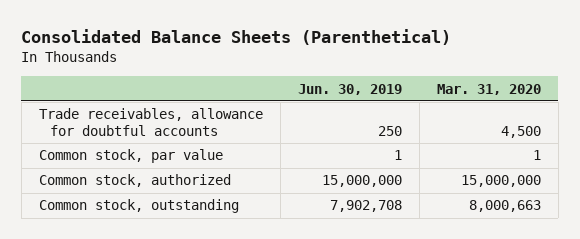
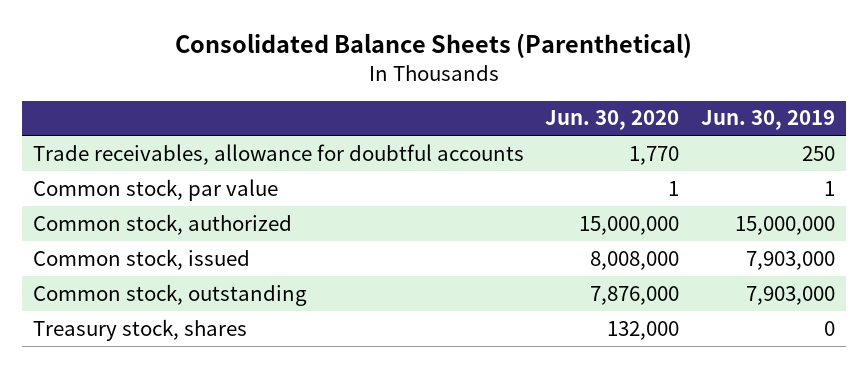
[436,83,541,95] Mar. 31, 2020 -> none
none -> [545,110,680,131] Jun. 30, 2020
none -> [32,248,250,270] Common stock, issued
[329,200,402,213] 7,902,708 -> [745,285,835,305] 7,903,000
none -> [32,318,247,341] Treasury stock, shares

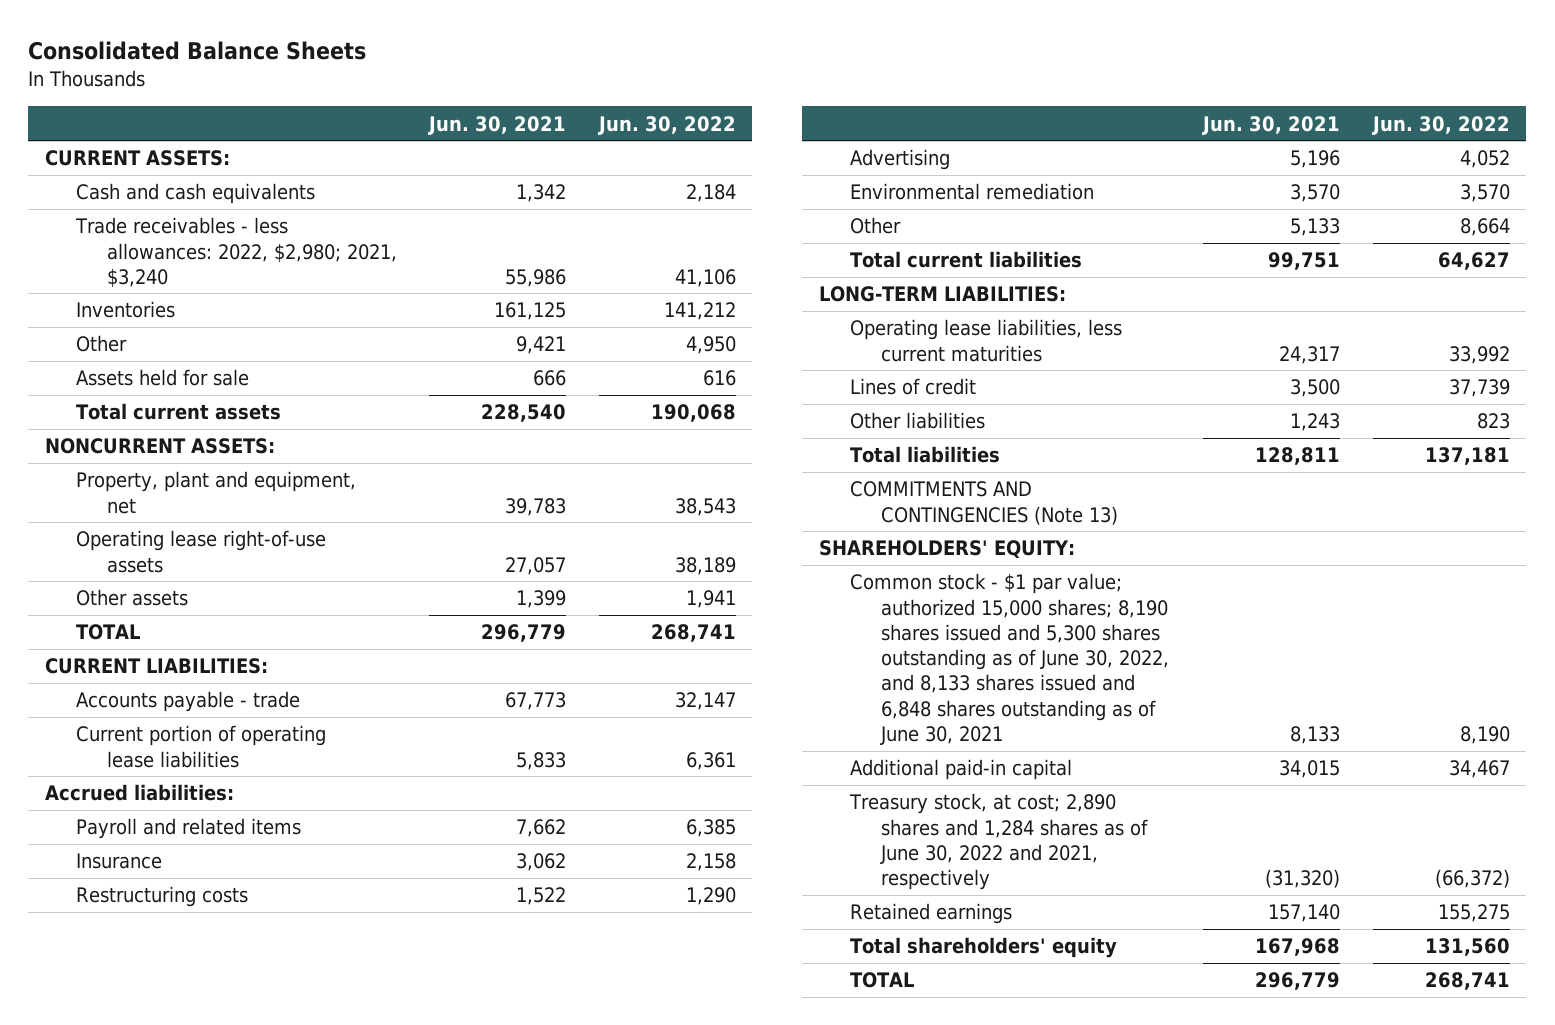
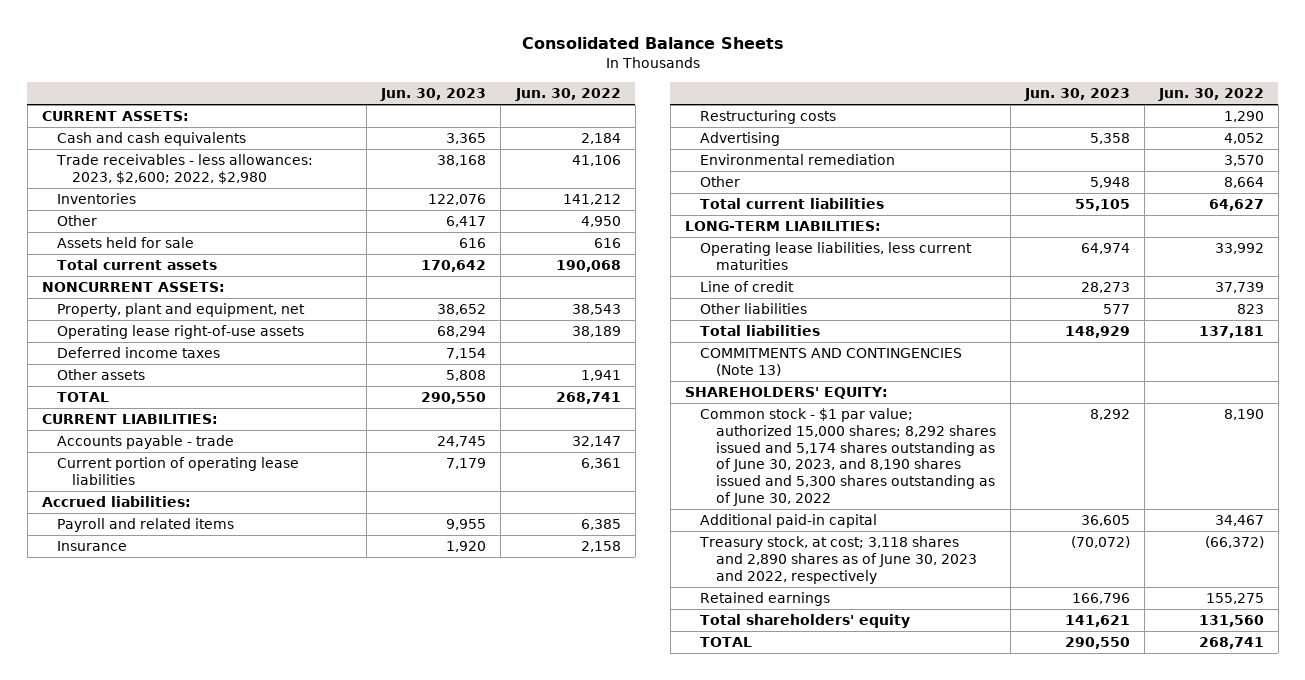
[428,115,567,135] Jun. 30, 2021 -> none
none -> [380,88,487,102] Jun. 30, 2023
[74,217,397,287] Trade receivables - less allowances: 2022, $2,980; 2021, $3,240 -> [55,154,313,184] Trade receivables - less allowances: 2023, $2,600; 2022, $2,980
none -> [56,347,220,359] Deferred income taxes
[849,378,976,396] Lines of credit -> [700,281,795,293] Line of credit
[849,573,1169,745] Common stock - $1 par value; authorized 15,000 shares; 8,190 shares issued and 5,300 shares outstanding as of June 30, 2022, and 8,133 shares issued and 6,848 shares outstanding as of June 30, 2021 -> [700,408,996,507] Common stock - $1 par value; authorized 15,000 shares; 8,292 shares issued and 5,174 shares outstanding as of June 30, 2023, and 8,190 shares issued and 5,300 shares outstanding as of June 30, 2022
[848,793,1148,891] Treasury stock, at cost; 2,890 shares and 1,284 shares as of June 30, 2022 and 2021, respectively -> [699,536,977,584] Treasury stock, at cost; 3,118 shares and 2,890 shares as of June 30, 2023 and 2022, respectively

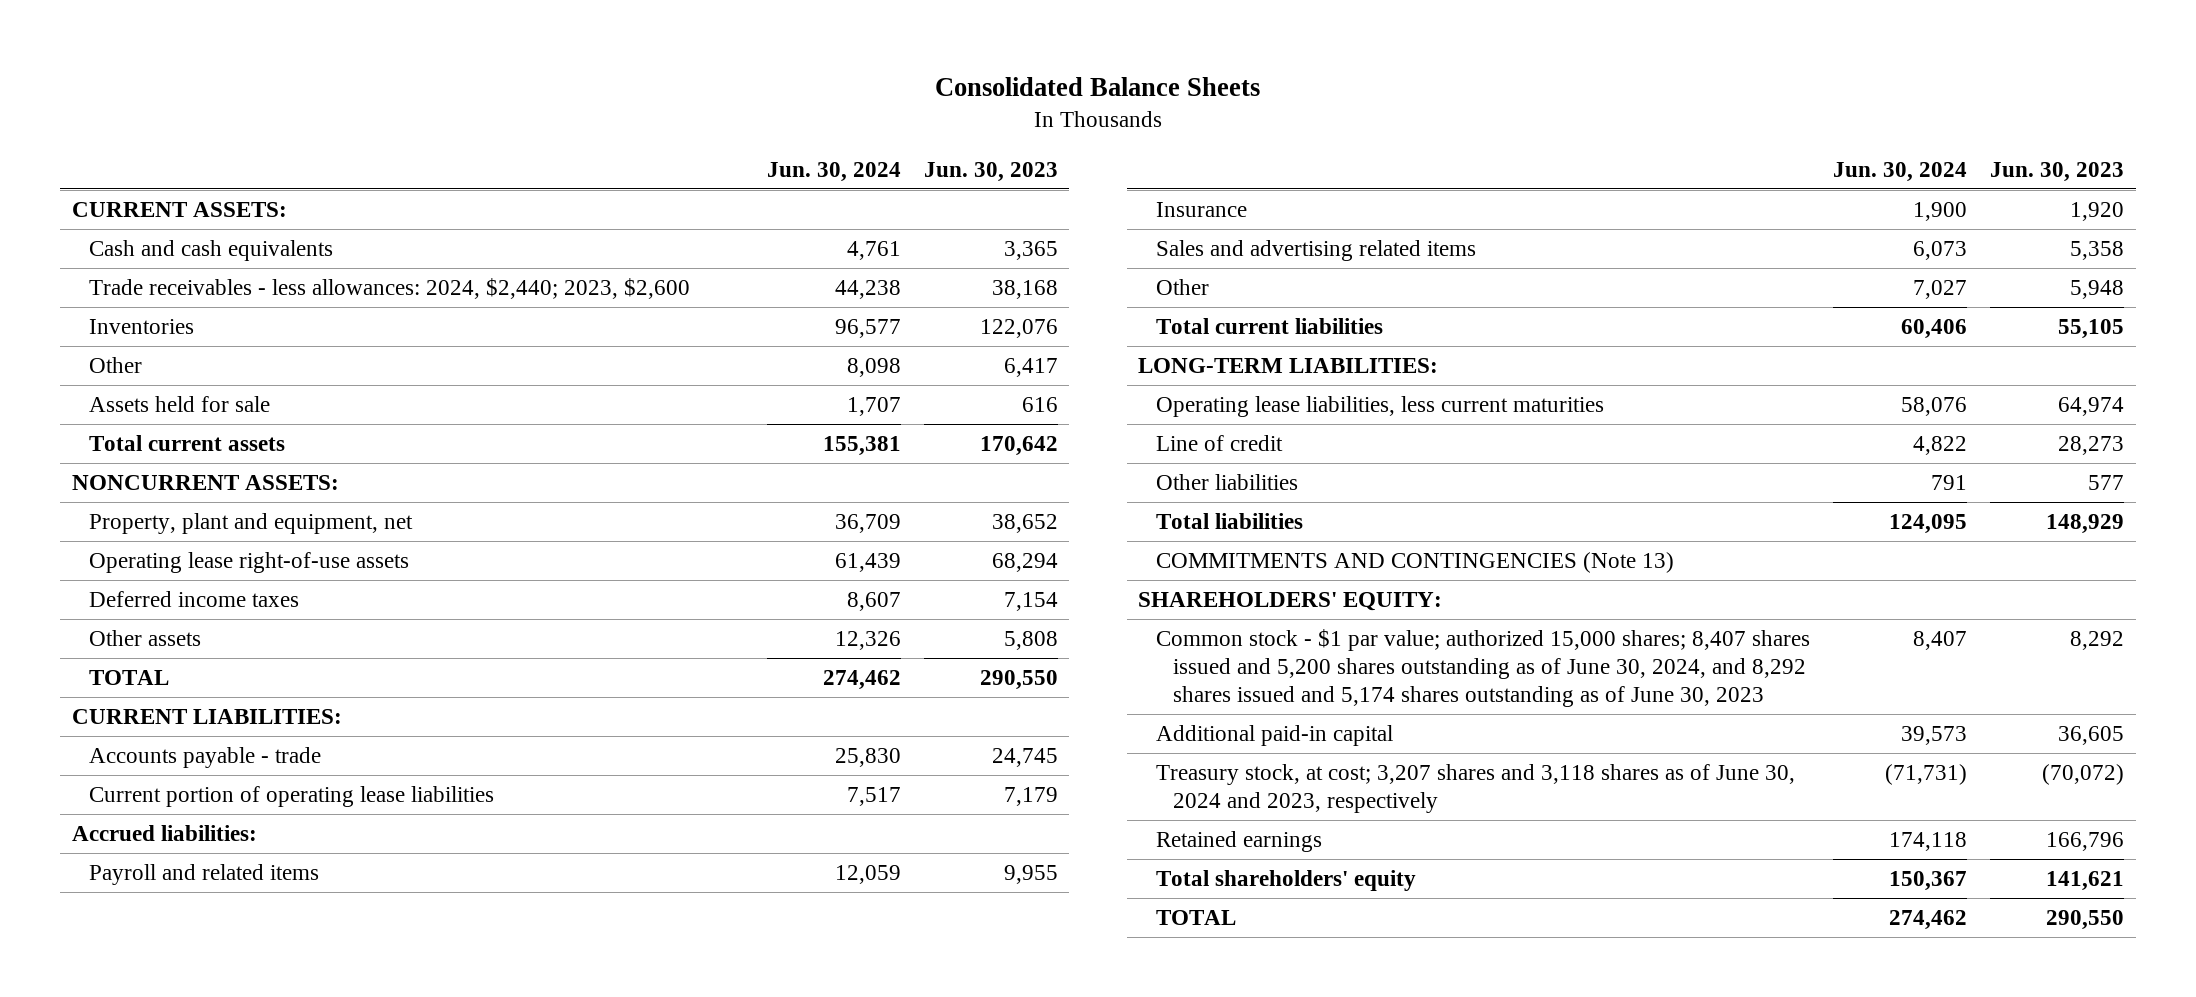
[514,88,621,102] Jun. 30, 2022 -> none
none -> [766,161,901,182] Jun. 30, 2024
[55,154,313,184] Trade receivables - less allowances: 2023, $2,600; 2022, $2,980 -> [89,277,691,299] Trade receivables - less allowances: 2024, $2,440; 2023, $2,600
[700,110,837,125] Restructuring costs -> none
[700,154,896,166] Environmental remediation -> none
[700,132,781,147] Advertising -> [1155,239,1476,261] Sales and advertising related items
[700,408,996,507] Common stock - $1 par value; authorized 15,000 shares; 8,292 shares issued and 5,174 shares outstanding as of June 30, 2023, and 8,190 shares issued and 5,300 shares outstanding as of June 30, 2022 -> [1155,628,1810,707] Common stock - $1 par value; authorized 15,000 shares; 8,407 shares issued and 5,200 shares outstanding as of June 30, 2024, and 8,292 shares issued and 5,174 shares outstanding as of June 30, 2023
[699,536,977,584] Treasury stock, at cost; 3,118 shares and 2,890 shares as of June 30, 2023 and 2022, respectively -> [1155,763,1795,813] Treasury stock, at cost; 3,207 shares and 3,118 shares as of June 30, 2024 and 2023, respectively

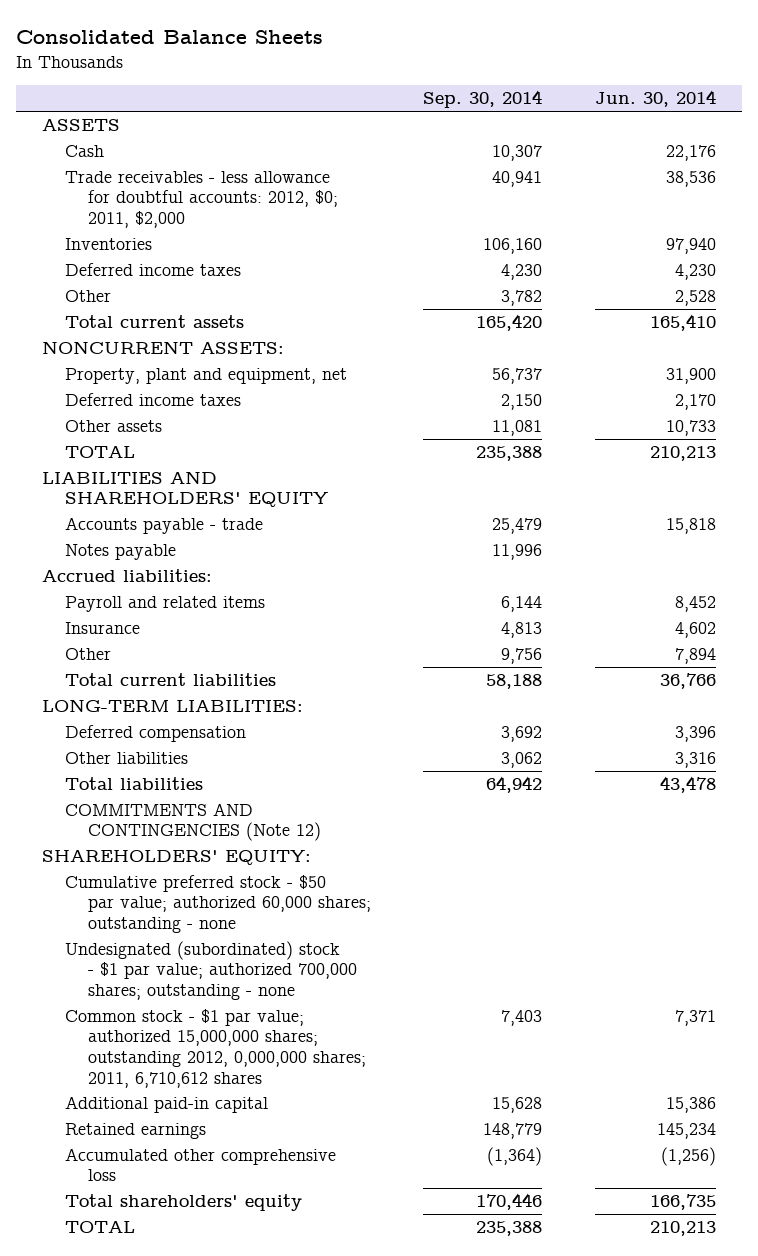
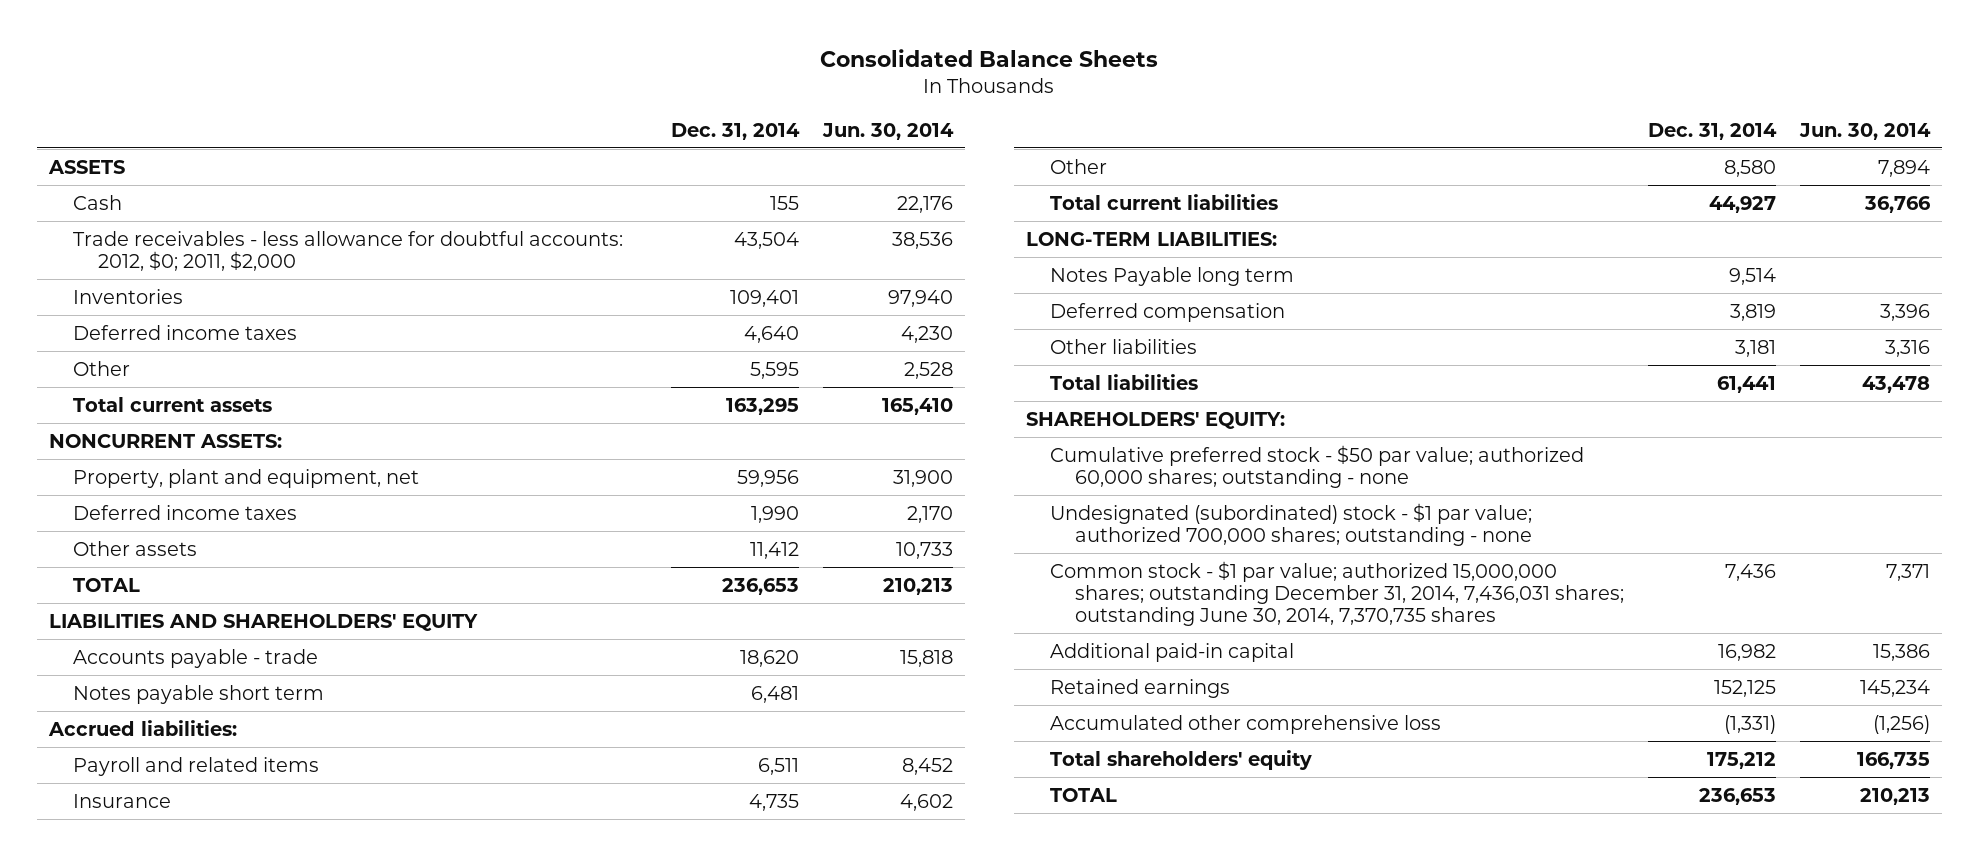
[423,90,543,109] Sep. 30, 2014 -> none
none -> [671,122,801,140] Dec. 31, 2014
[65,543,177,560] Notes payable -> [73,684,325,704] Notes payable short term
none -> [1050,266,1295,286] Notes Payable long term
[65,802,321,842] COMMITMENTS AND CONTINGENCIES (Note 12) -> none
[65,1008,366,1088] Common stock - $1 par value; authorized 15,000,000 shares; outstanding 2012, 0,000,000 shares; 2011, 6,710,612 shares -> [1050,560,1624,627] Common stock - $1 par value; authorized 15,000,000 shares; outstanding December 31, 2014, 7,436,031 shares; outstanding June 30, 2014, 7,370,735 shares

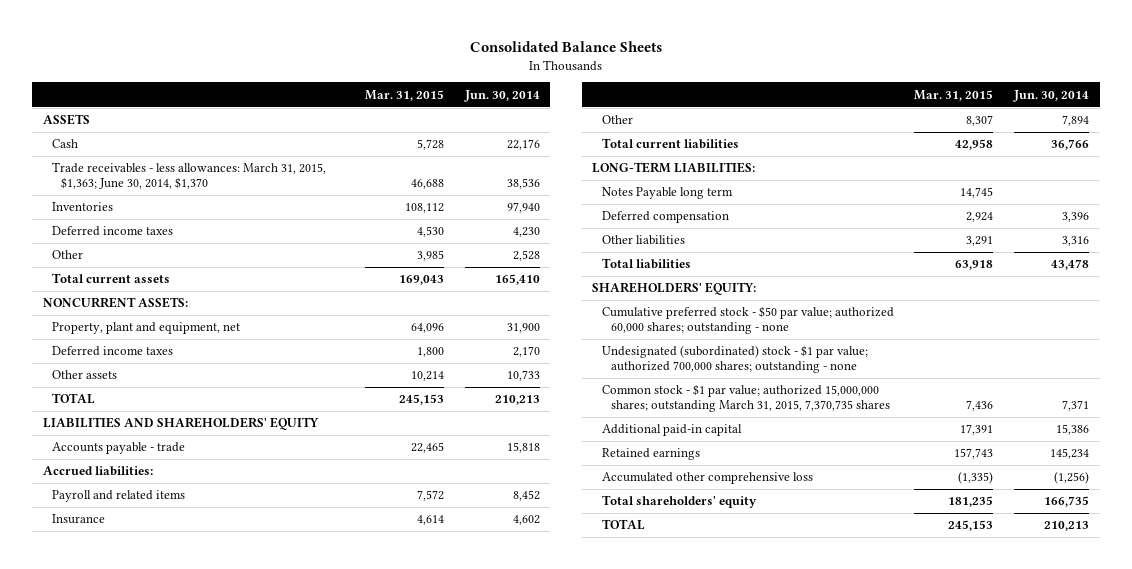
[671,122,801,140] Dec. 31, 2014 -> none
none -> [364,89,444,101] Mar. 31, 2015
[73,230,624,271] Trade receivables - less allowance for doubtful accounts: 2012, $0; 2011, $2,000 -> [52,162,327,190] Trade receivables - less allowances: March 31, 2015, $1,363; June 30, 2014, $1,370
[73,684,325,704] Notes payable short term -> none
[1050,560,1624,627] Common stock - $1 par value; authorized 15,000,000 shares; outstanding December 31, 2014, 7,436,031 shares; outstanding June 30, 2014, 7,370,735 shares -> [601,384,891,413] Common stock - $1 par value; authorized 15,000,000 shares; outstanding March 31, 2015, 7,370,735 shares

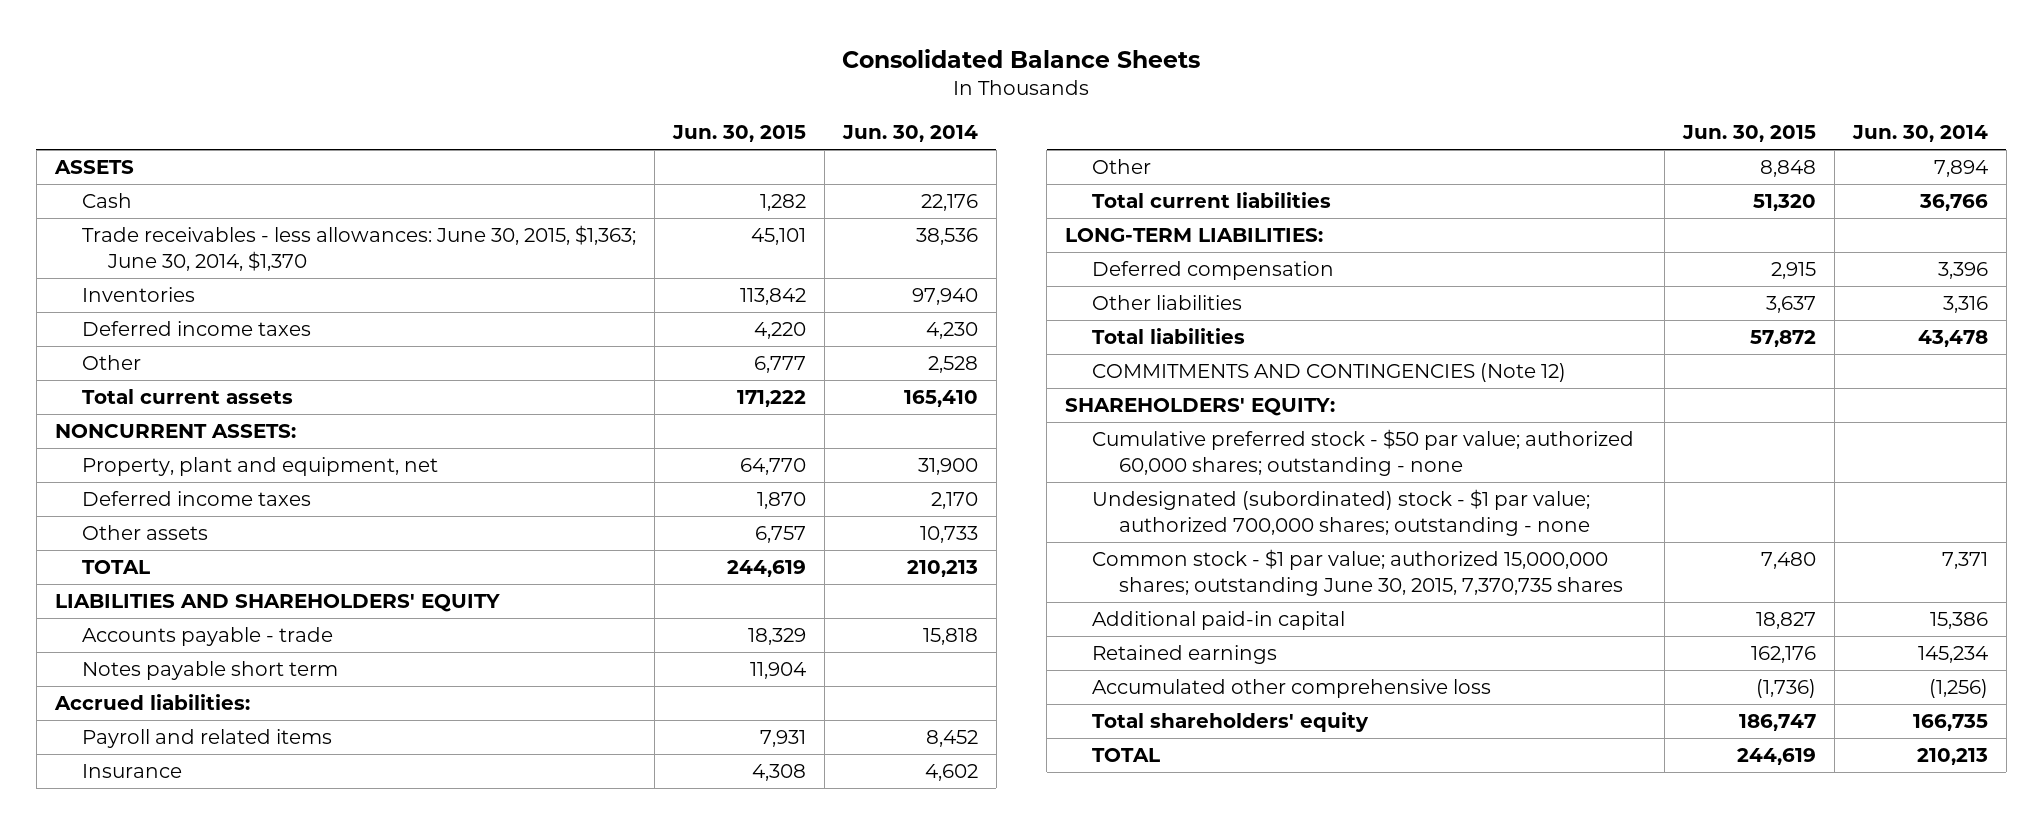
[364,89,444,101] Mar. 31, 2015 -> none
none -> [671,125,806,143] Jun. 30, 2015
[52,162,327,190] Trade receivables - less allowances: March 31, 2015, $1,363; June 30, 2014, $1,370 -> [81,225,636,272] Trade receivables - less allowances: June 30, 2015, $1,363; June 30, 2014, $1,370
none -> [81,661,338,681] Notes payable short term
[601,187,733,200] Notes Payable long term -> none
none -> [1091,363,1566,383] COMMITMENTS AND CONTINGENCIES (Note 12)
[601,384,891,413] Common stock - $1 par value; authorized 15,000,000 shares; outstanding March 31, 2015, 7,370,735 shares -> [1091,549,1623,597] Common stock - $1 par value; authorized 15,000,000 shares; outstanding June 30, 2015, 7,370,735 shares

